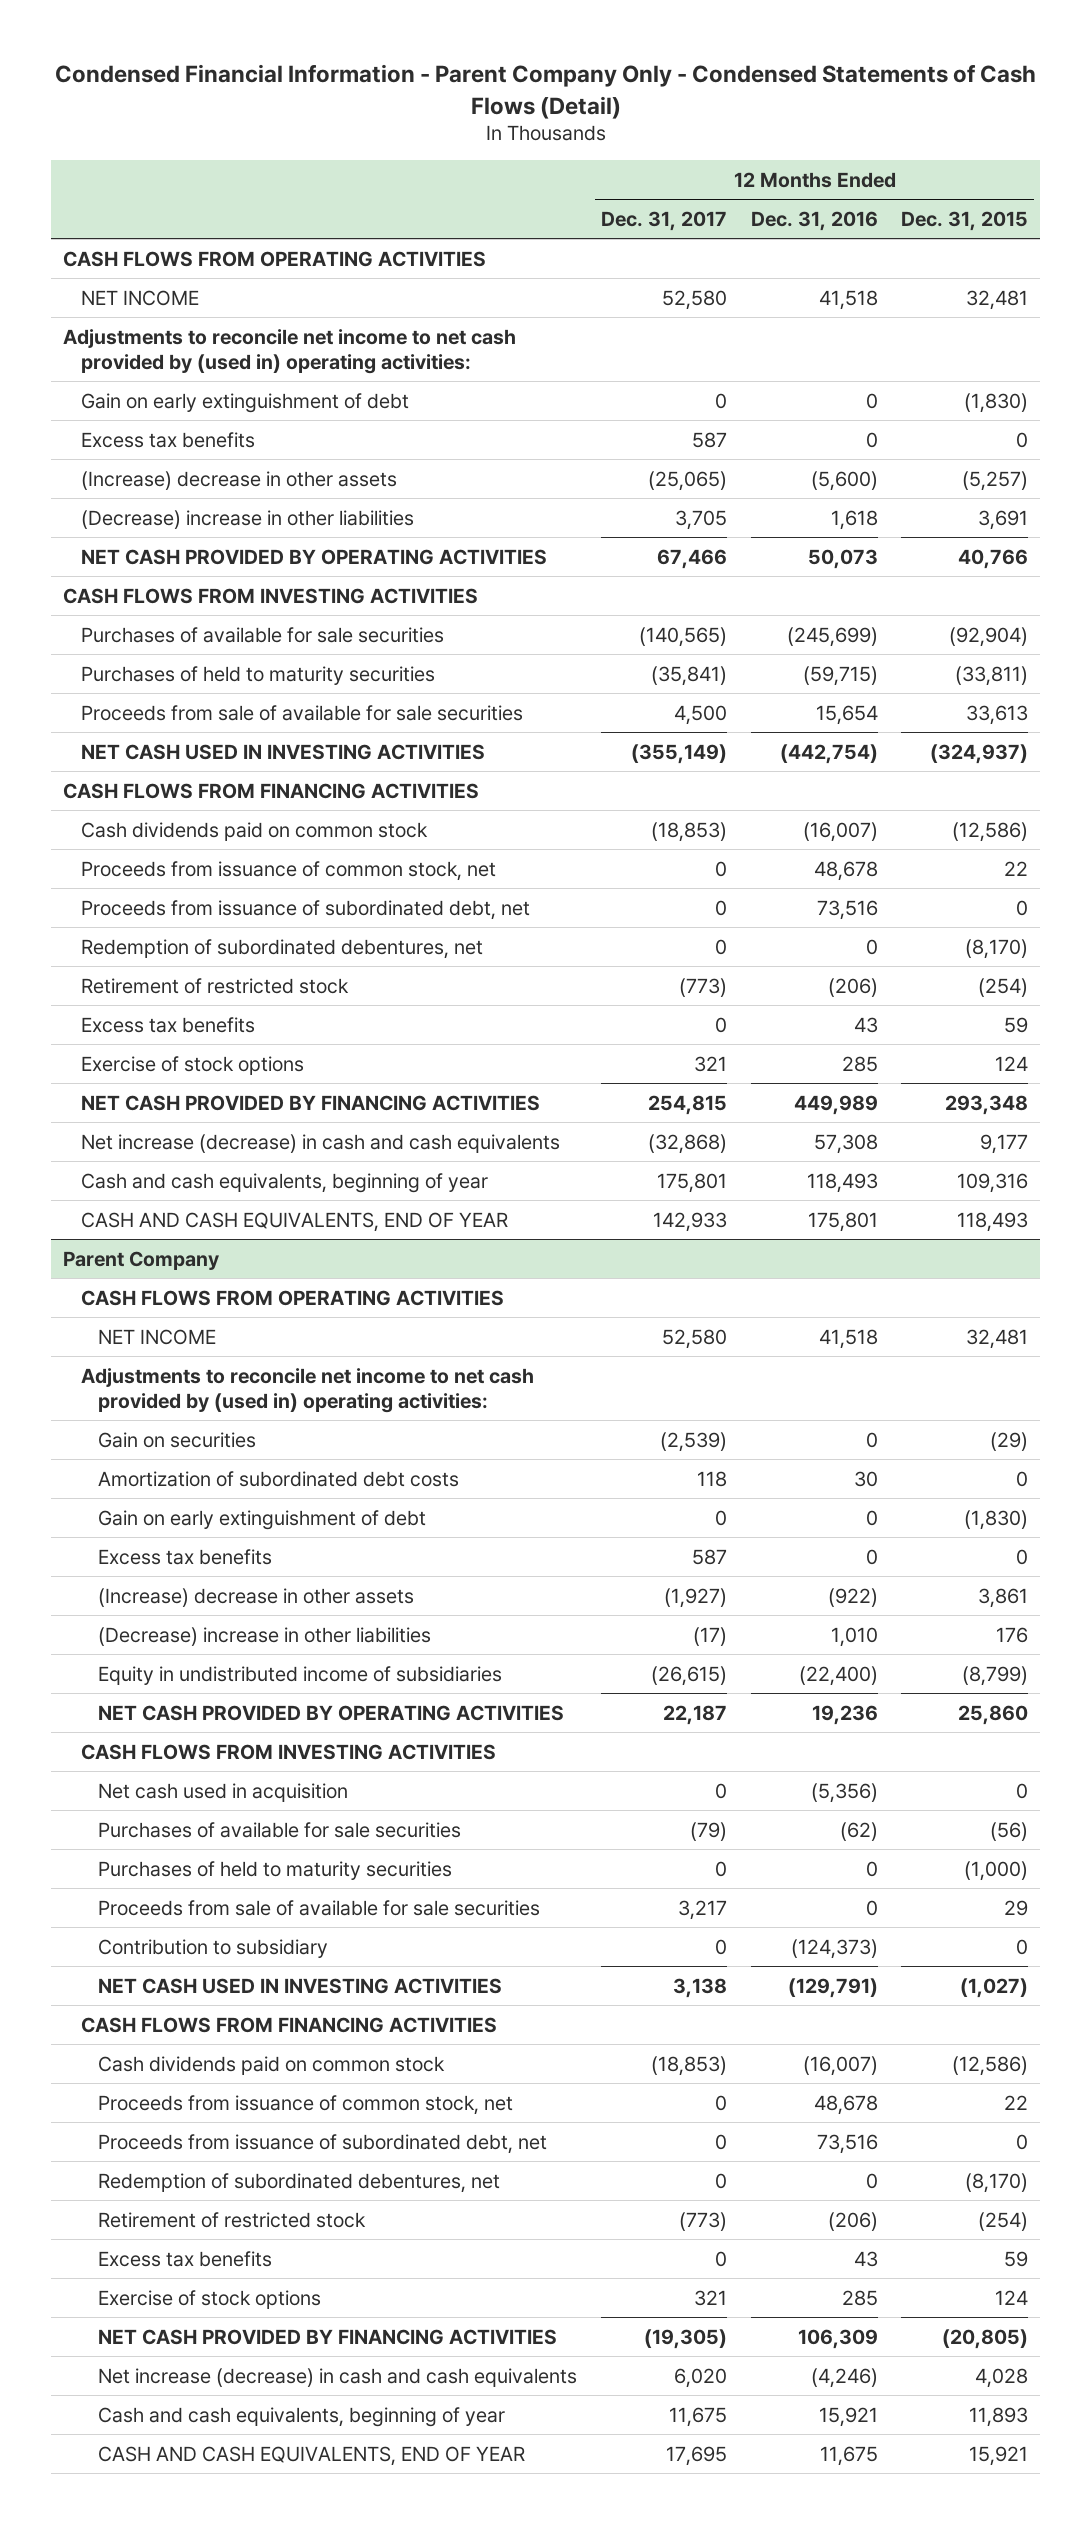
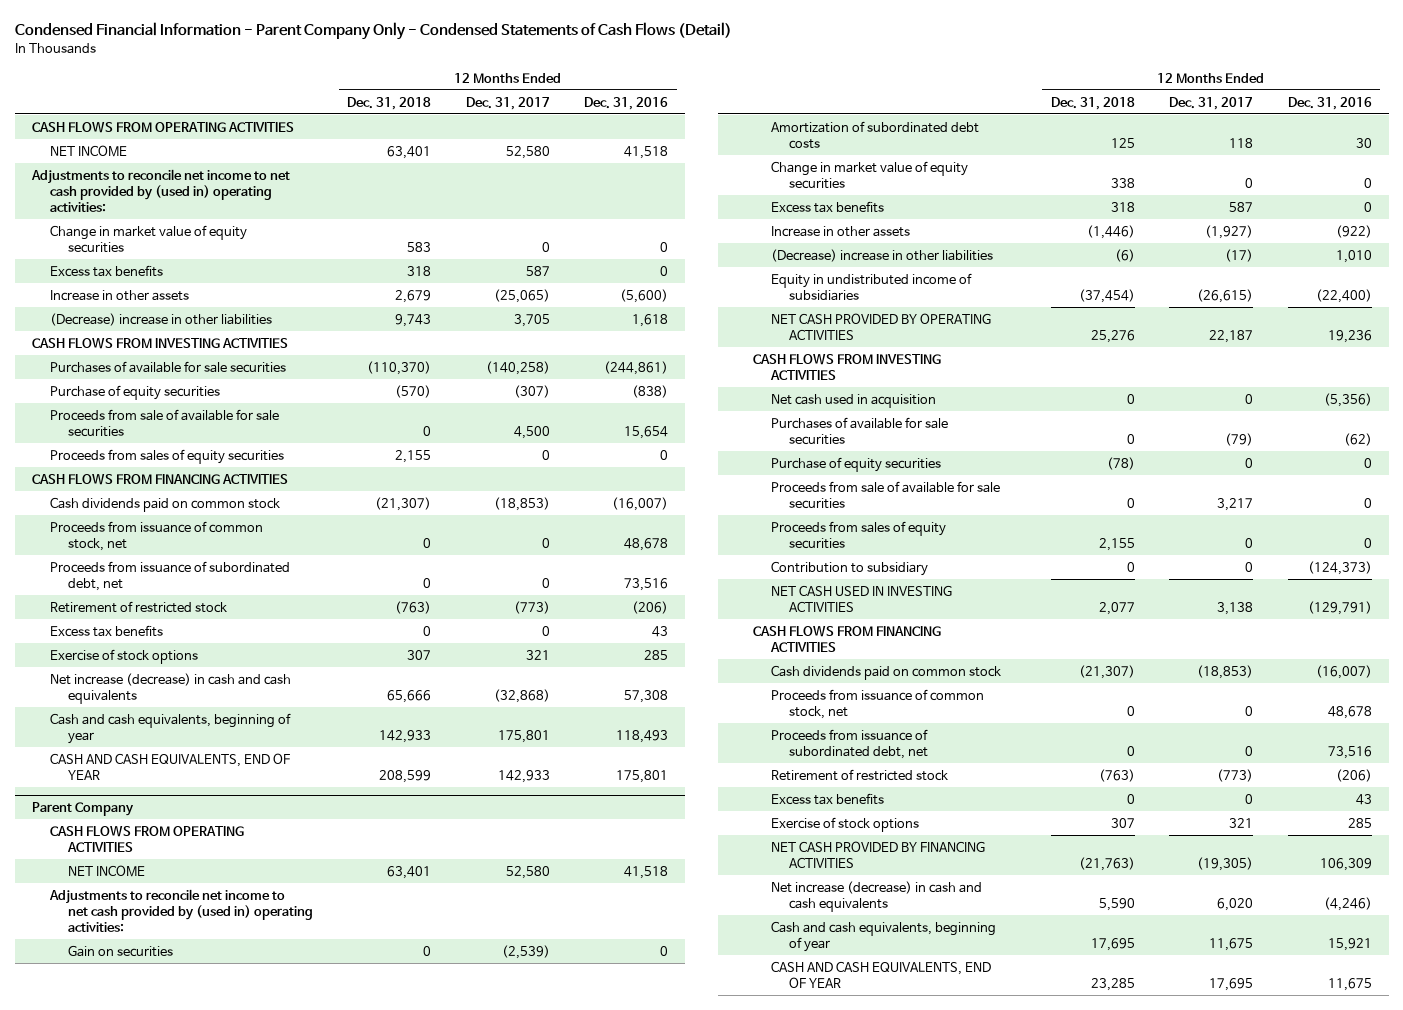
[901,210,1029,231] Dec. 31, 2015 -> none
none -> [347,96,432,110] Dec. 31, 2018
[80,392,409,413] Gain on early extinguishment of debt -> none
none -> [49,224,247,253] Change in market value of equity securities
[80,470,397,490] (Increase) decrease in other assets -> [49,289,189,301] Increase in other assets
[80,548,547,565] NET CASH PROVIDED BY OPERATING ACTIVITIES -> none
[80,665,435,685] Purchases of held to maturity securities -> none
[639,626,728,647] (140,565) -> [485,360,550,375] (140,258)
[786,626,878,647] (245,699) -> [603,360,668,375] (244,861)
none -> [49,384,220,400] Purchase of equity securities
[80,743,485,760] NET CASH USED IN INVESTING ACTIVITIES -> none
none -> [49,448,284,464] Proceeds from sales of equity securities
[80,938,483,959] Redemption of subordinated debentures, net -> none
[80,1094,540,1111] NET CASH PROVIDED BY FINANCING ACTIVITIES -> none
[98,1509,427,1530] Gain on early extinguishment of debt -> none
none -> [771,160,969,189] Change in market value of equity securities
[98,1587,415,1607] (Increase) decrease in other assets -> [771,225,911,237] Increase in other assets
[98,1860,453,1880] Purchases of held to maturity securities -> none
none -> [771,456,942,472] Purchase of equity securities
none -> [771,520,947,549] Proceeds from sales of equity securities
[98,2172,501,2193] Redemption of subordinated debentures, net -> none

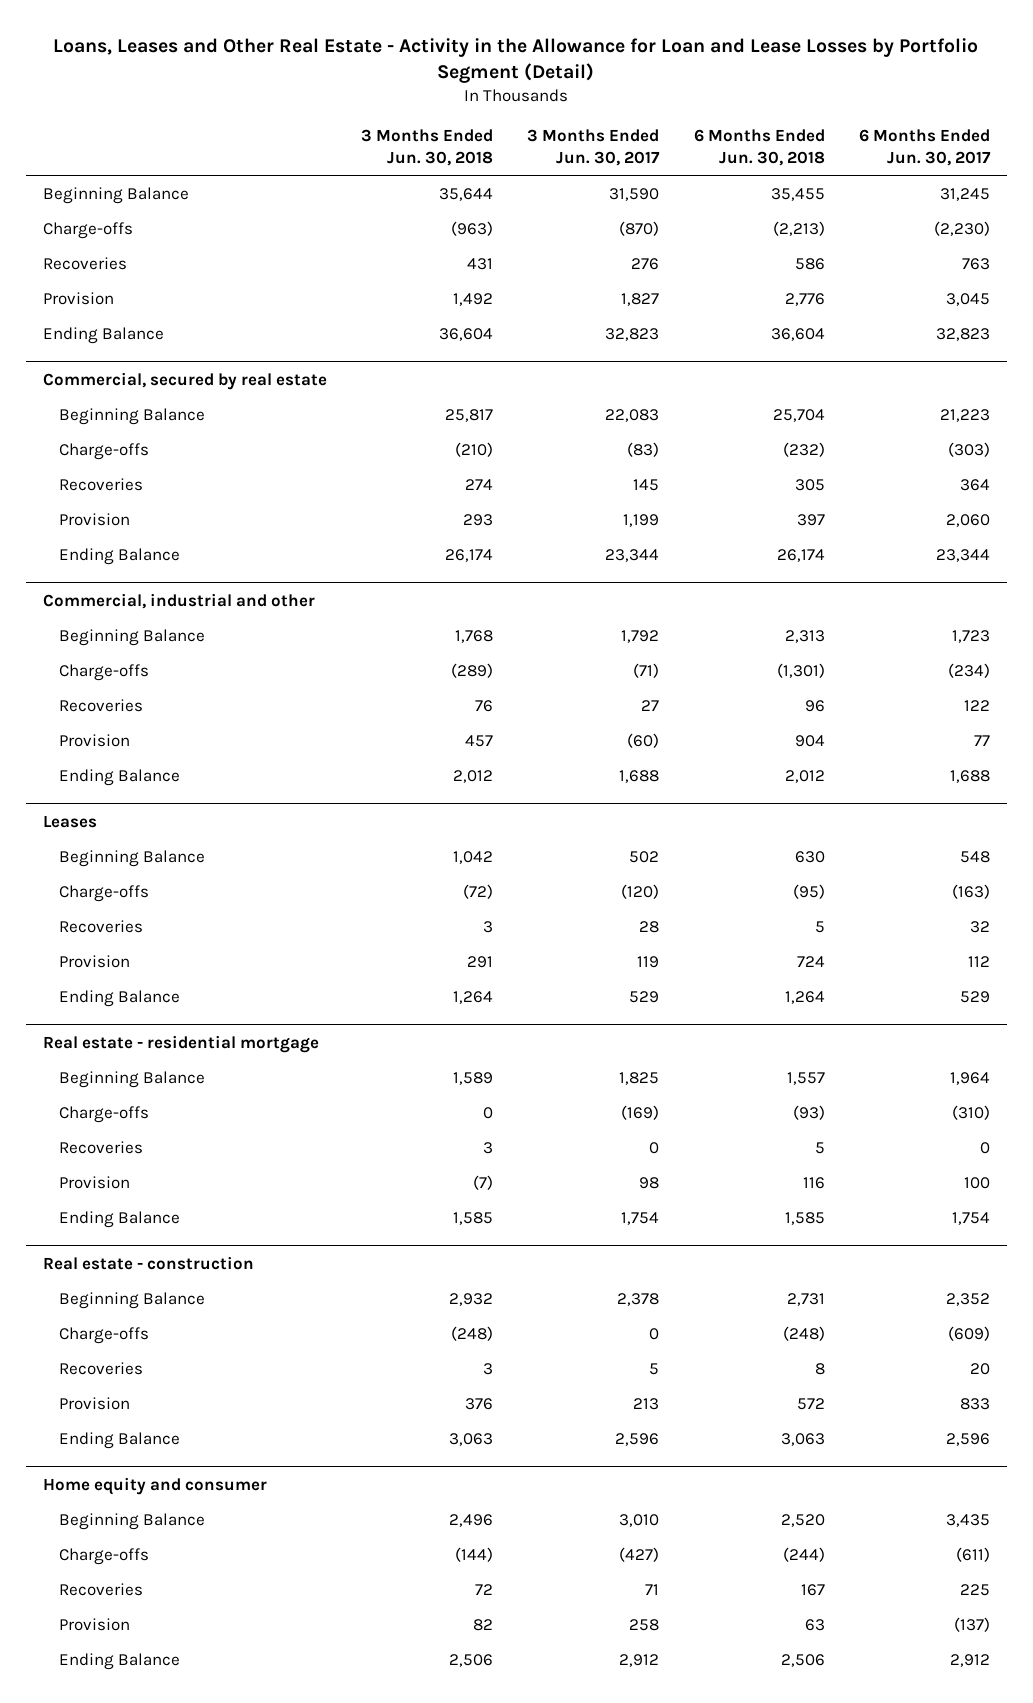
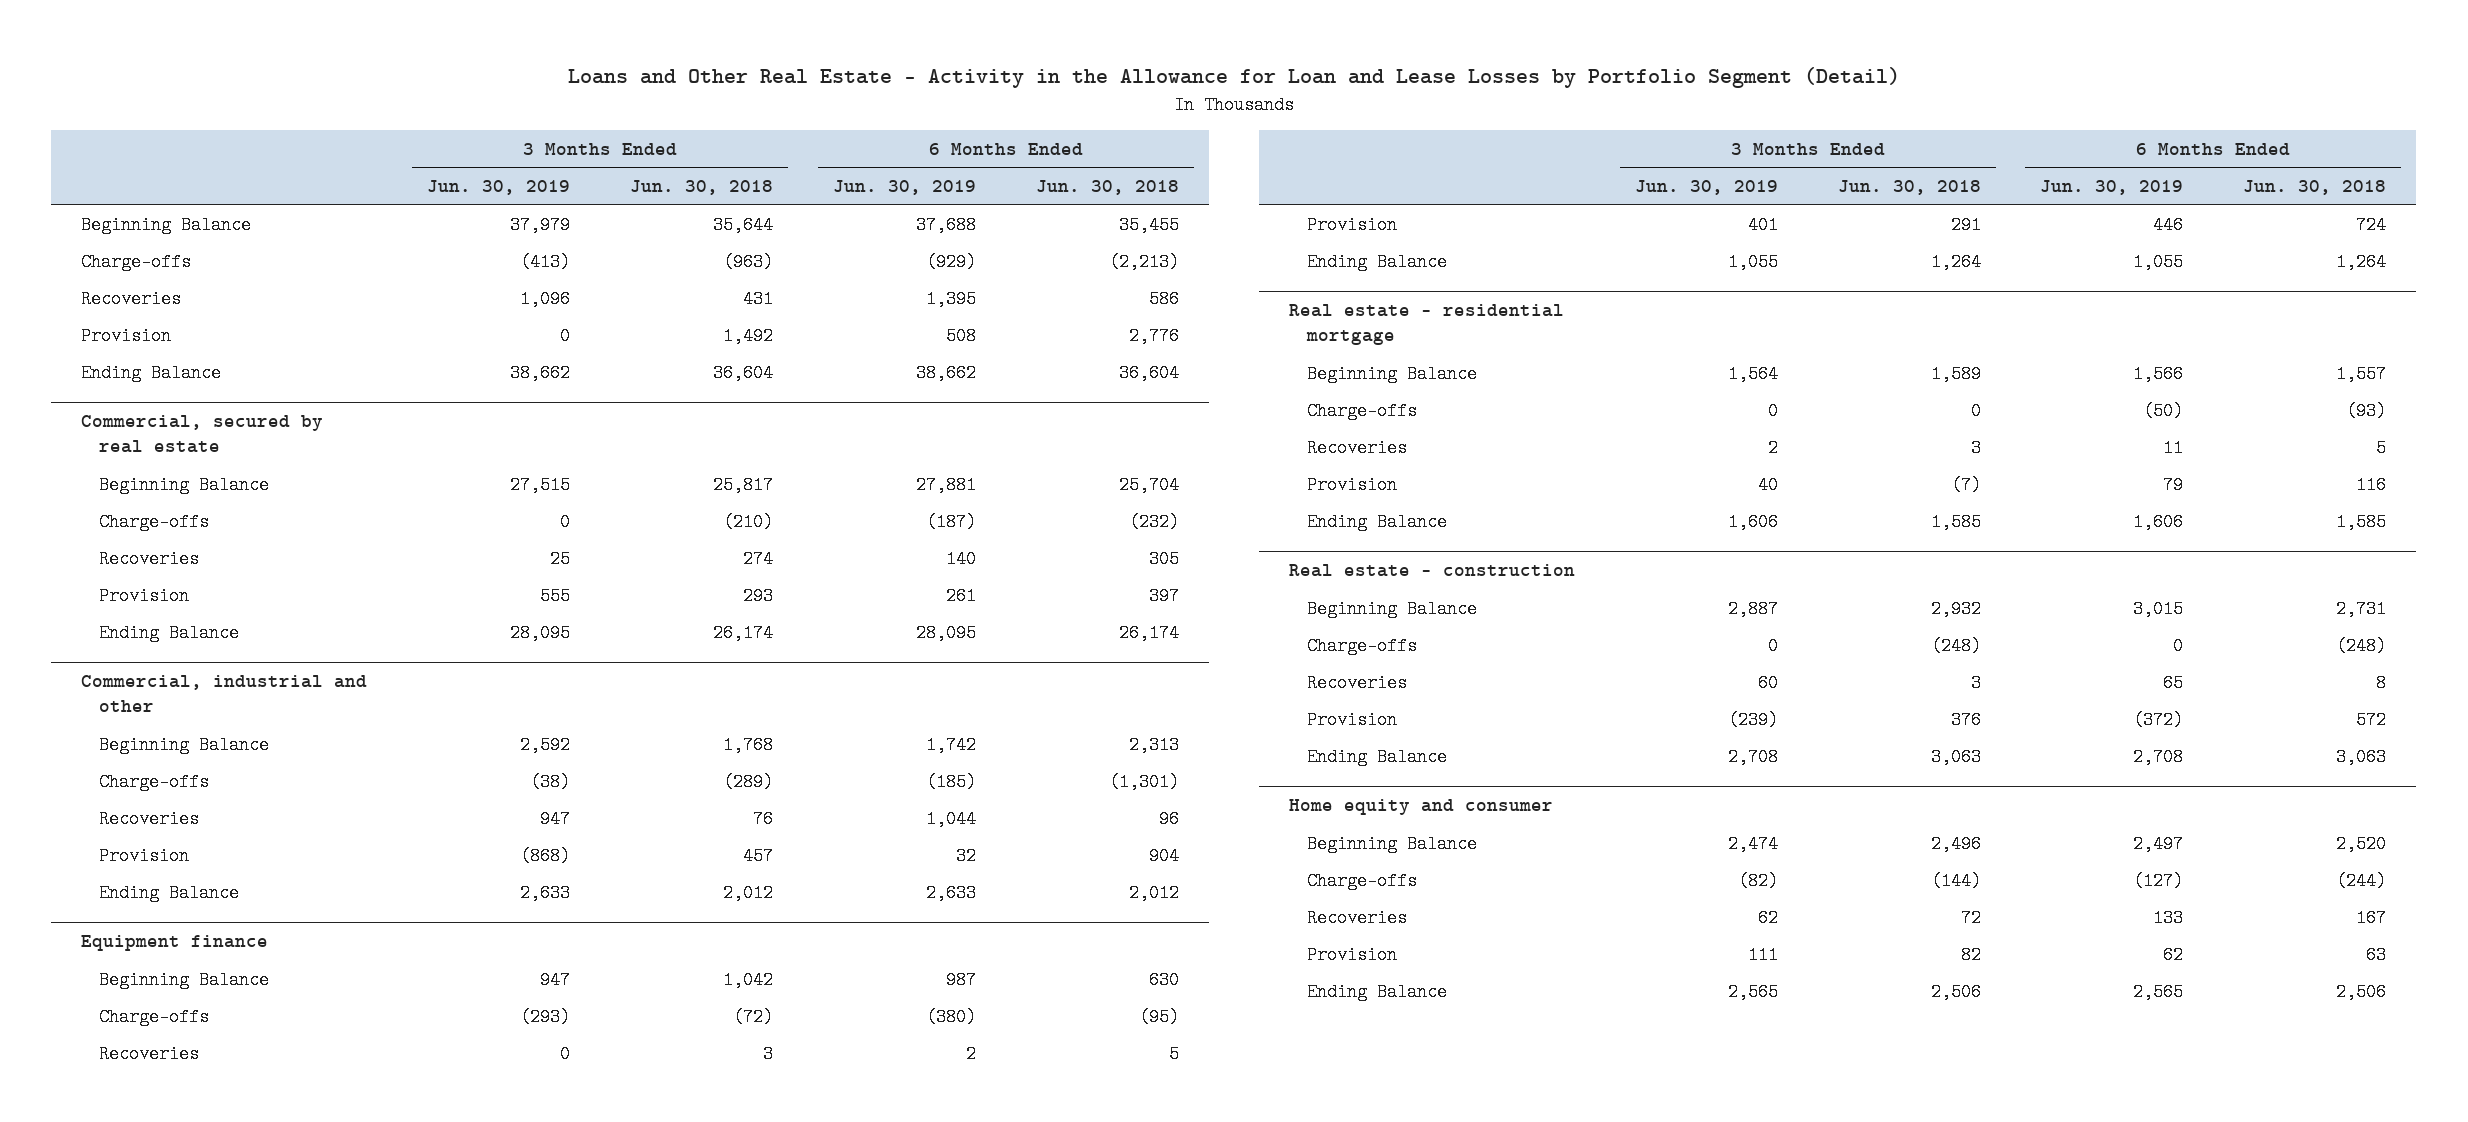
[53,37,979,84] Loans, Leases and Other Real Estate - Activity in the Allowance for Loan and Lease Losses by Portfolio Segment (Detail) -> [567,66,1900,88] Loans and Other Real Estate - Activity in the Allowance for Loan and Lease Losses by Portfolio Segment (Detail)
[527,129,661,167] 3 Months Ended Jun. 30, 2017 -> none
[858,129,991,167] 6 Months Ended Jun. 30, 2017 -> none
none -> [427,180,571,196] Jun. 30, 2019
none -> [832,180,976,196] Jun. 30, 2019
[42,814,97,828] Leases -> [81,935,269,952] Equipment finance

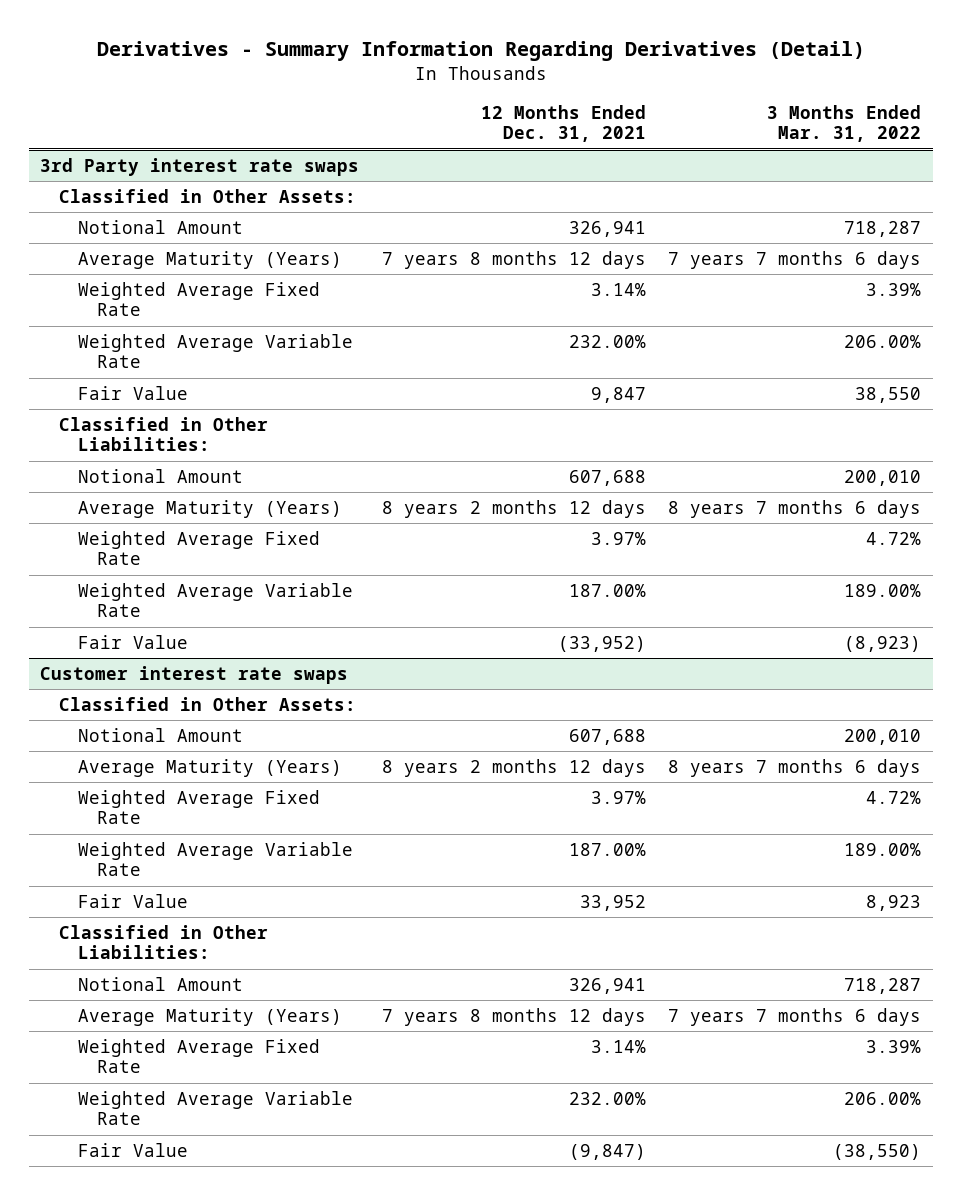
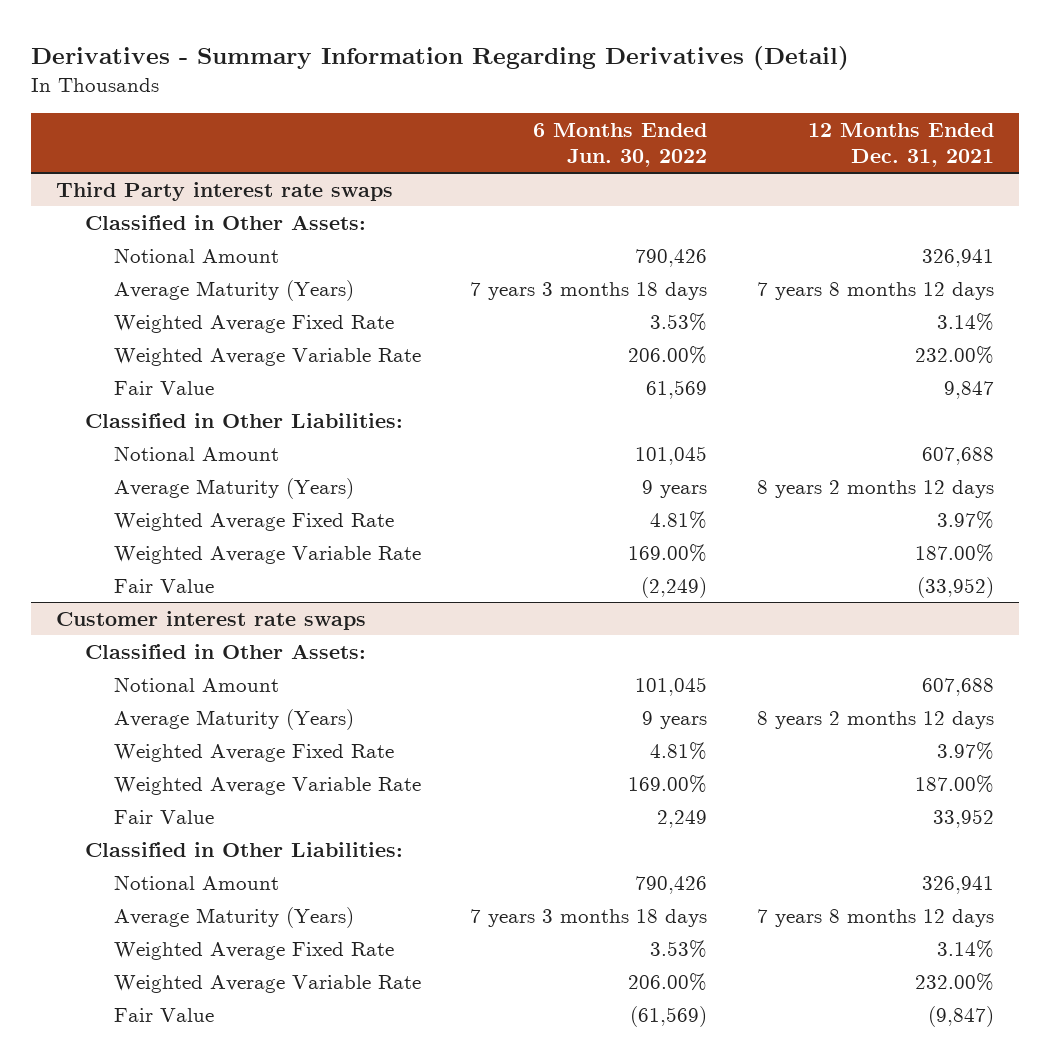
[767,105,922,143] 3 Months Ended Mar. 31, 2022 -> none
none -> [533,122,708,167] 6 Months Ended Jun. 30, 2022
[40,157,360,176] 3rd Party interest rate swaps -> [56,181,394,201] Third Party interest rate swaps

